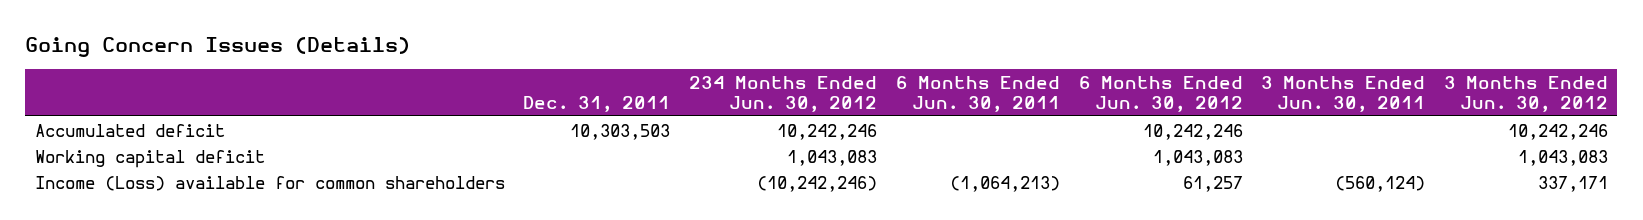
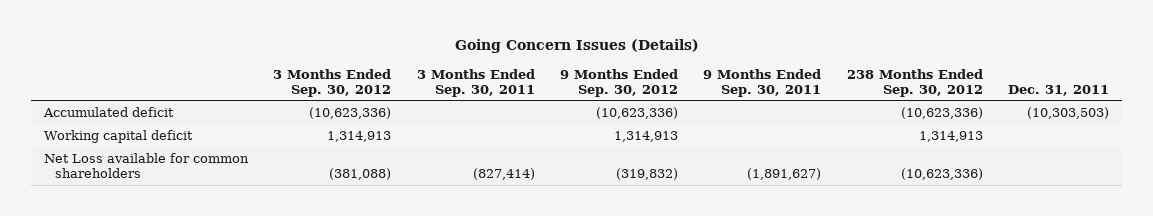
[689,75,878,113] 234 Months Ended Jun. 30, 2012 -> none
[895,75,1060,113] 6 Months Ended Jun. 30, 2011 -> none
[1078,75,1243,113] 6 Months Ended Jun. 30, 2012 -> none
[1261,75,1426,113] 3 Months Ended Jun. 30, 2011 -> none
[1443,75,1608,113] 3 Months Ended Jun. 30, 2012 -> none
none -> [273,68,392,97] 3 Months Ended Sep. 30, 2012
none -> [416,68,535,97] 3 Months Ended Sep. 30, 2011
none -> [560,68,679,97] 9 Months Ended Sep. 30, 2012
none -> [703,68,822,97] 9 Months Ended Sep. 30, 2011
none -> [846,68,983,97] 238 Months Ended Sep. 30, 2012
[570,123,671,140] 10,303,503 -> [1027,106,1110,119] (10,303,503)
[34,175,505,191] Income (Loss) available for common shareholders -> [43,152,249,178] Net Loss available for common shareholders

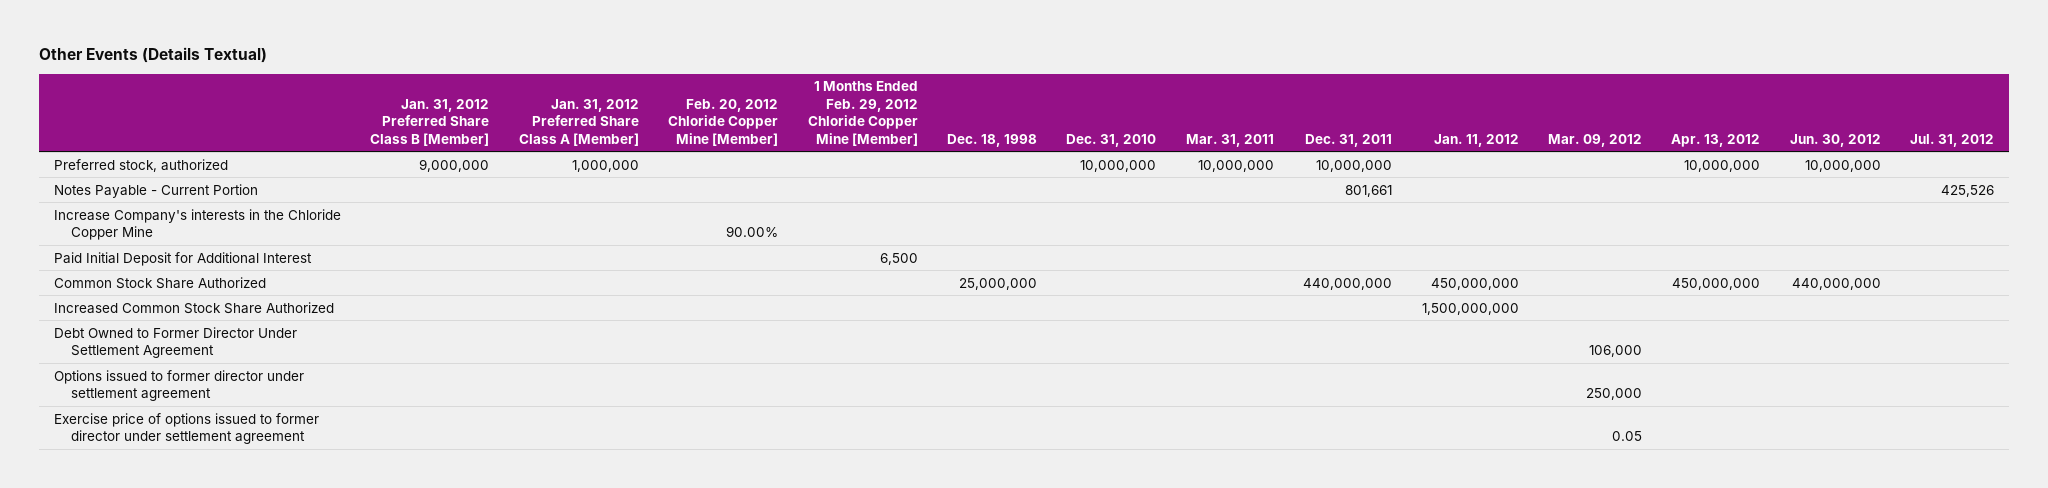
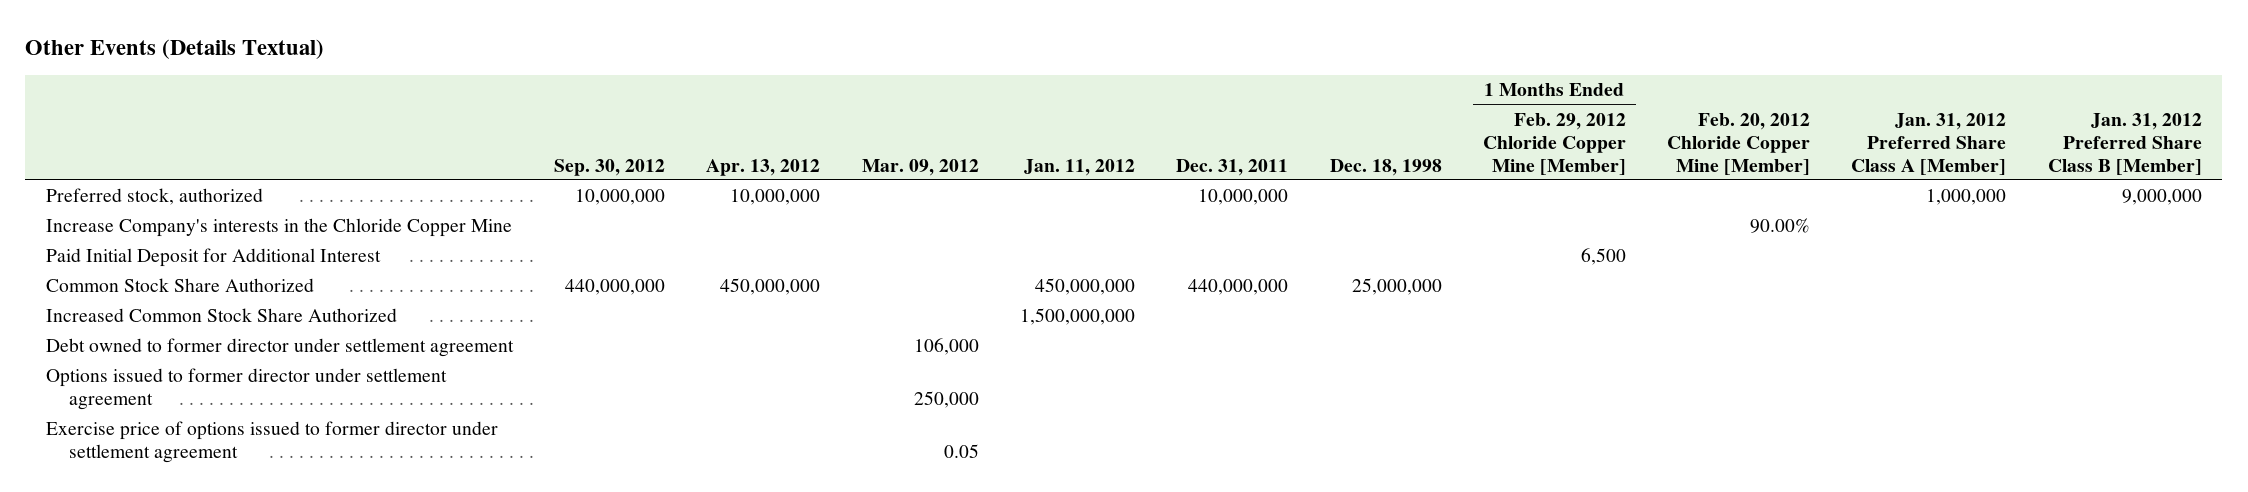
[1066,133,1157,147] Dec. 31, 2010 -> none
[1185,133,1274,147] Mar. 31, 2011 -> none
[1789,133,1881,147] Jun. 30, 2012 -> none
[1910,133,1995,147] Jul. 31, 2012 -> none
none -> [554,158,666,176] Sep. 30, 2012
[53,183,258,198] Notes Payable - Current Portion -> none
[53,326,297,359] Debt Owned to Former Director Under Settlement Agreement -> [45,338,514,358] Debt owned to former director under settlement agreement

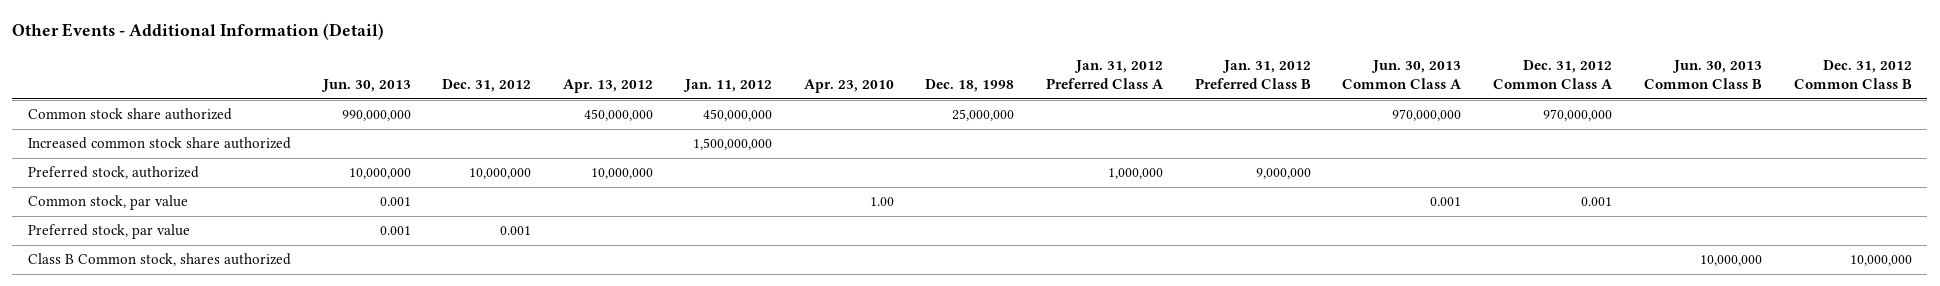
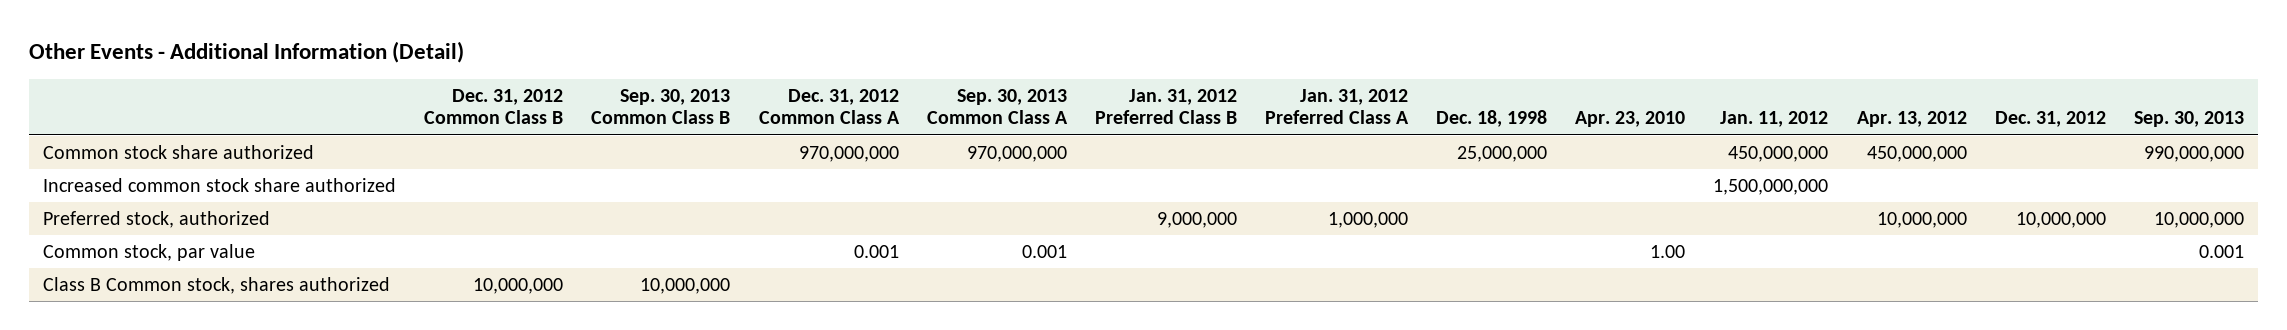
[320,79,411,93] Jun. 30, 2013 -> none
[1342,60,1463,90] Jun. 30, 2013 Common Class A -> none
[1643,60,1762,90] Jun. 30, 2013 Common Class B -> none
none -> [591,88,731,125] Sep. 30, 2013 Common Class B
none -> [926,88,1068,125] Sep. 30, 2013 Common Class A
none -> [2133,111,2244,128] Sep. 30, 2013
[28,224,191,240] Preferred stock, par value -> none

